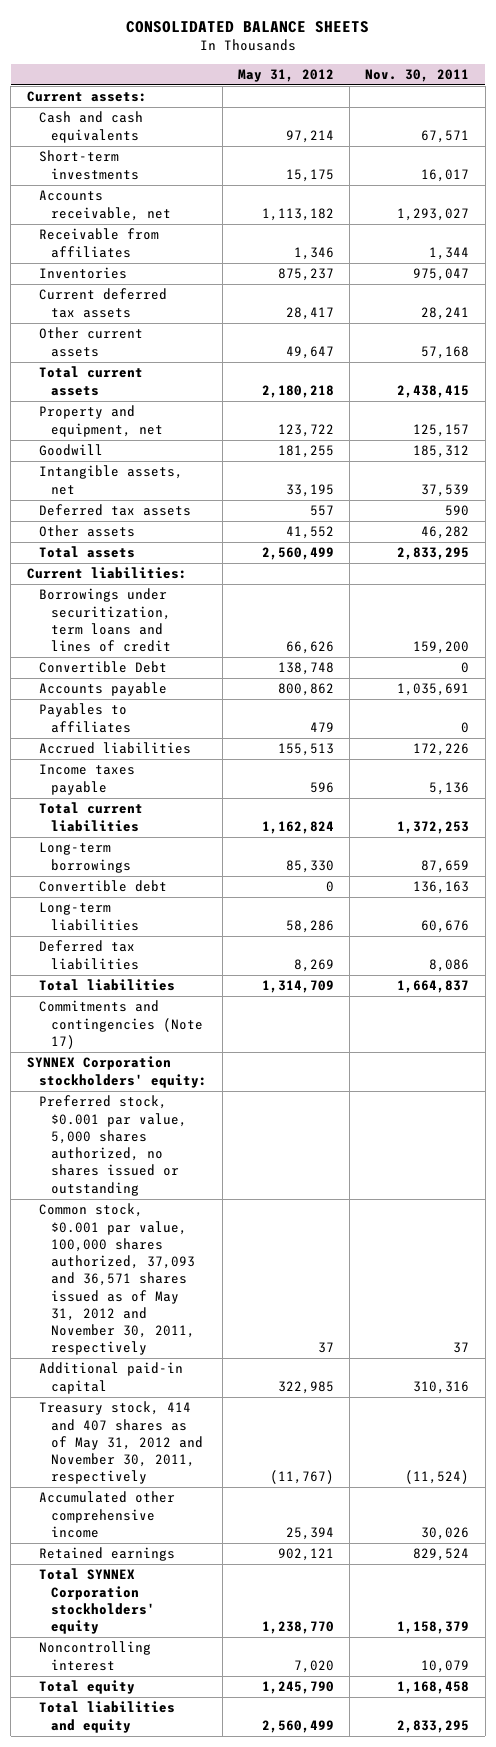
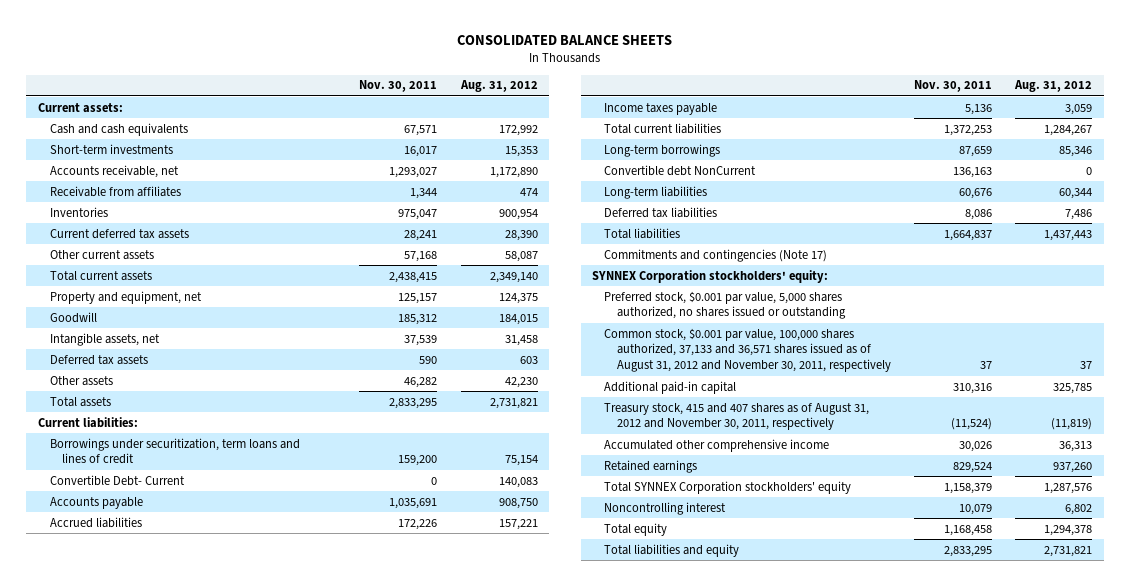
[238,68,335,82] May 31, 2012 -> none
none -> [459,80,538,93] Aug. 31, 2012
[38,661,167,674] Convertible Debt -> [49,474,185,486] Convertible Debt- Current
[38,703,131,733] Payables to affiliates -> none
[38,880,167,893] Convertible debt -> [604,164,757,176] Convertible debt NonCurrent
[38,1203,195,1356] Common stock, $0.001 par value, 100,000 shares authorized, 37,093 and 36,571 shares issued as of May 31, 2012 and November 30, 2011, respectively -> [604,327,891,373] Common stock, $0.001 par value, 100,000 shares authorized, 37,133 and 36,571 shares issued as of August 31, 2012 and November 30, 2011, respectively
[38,1401,203,1485] Treasury stock, 414 and 407 shares as of May 31, 2012 and November 30, 2011, respectively -> [604,402,870,431] Treasury stock, 415 and 407 shares as of August 31, 2012 and November 30, 2011, respectively

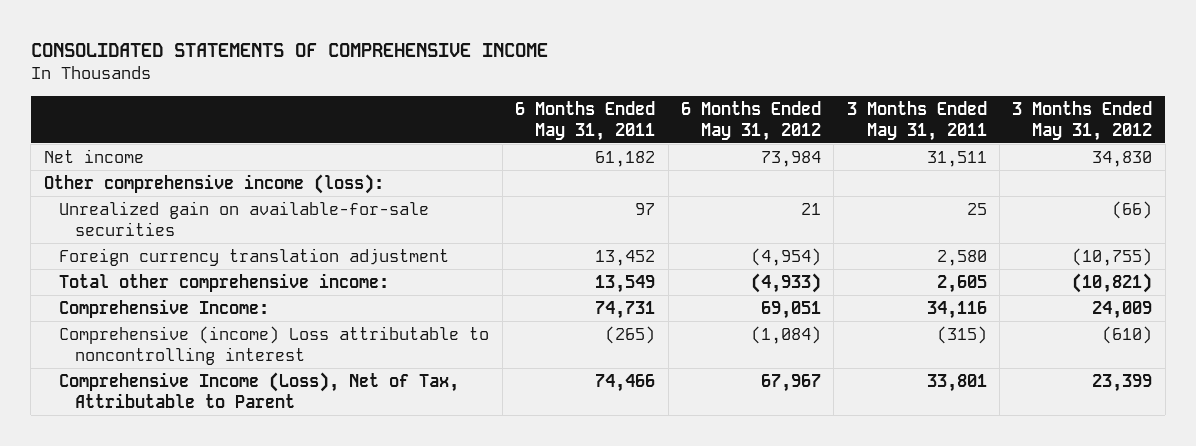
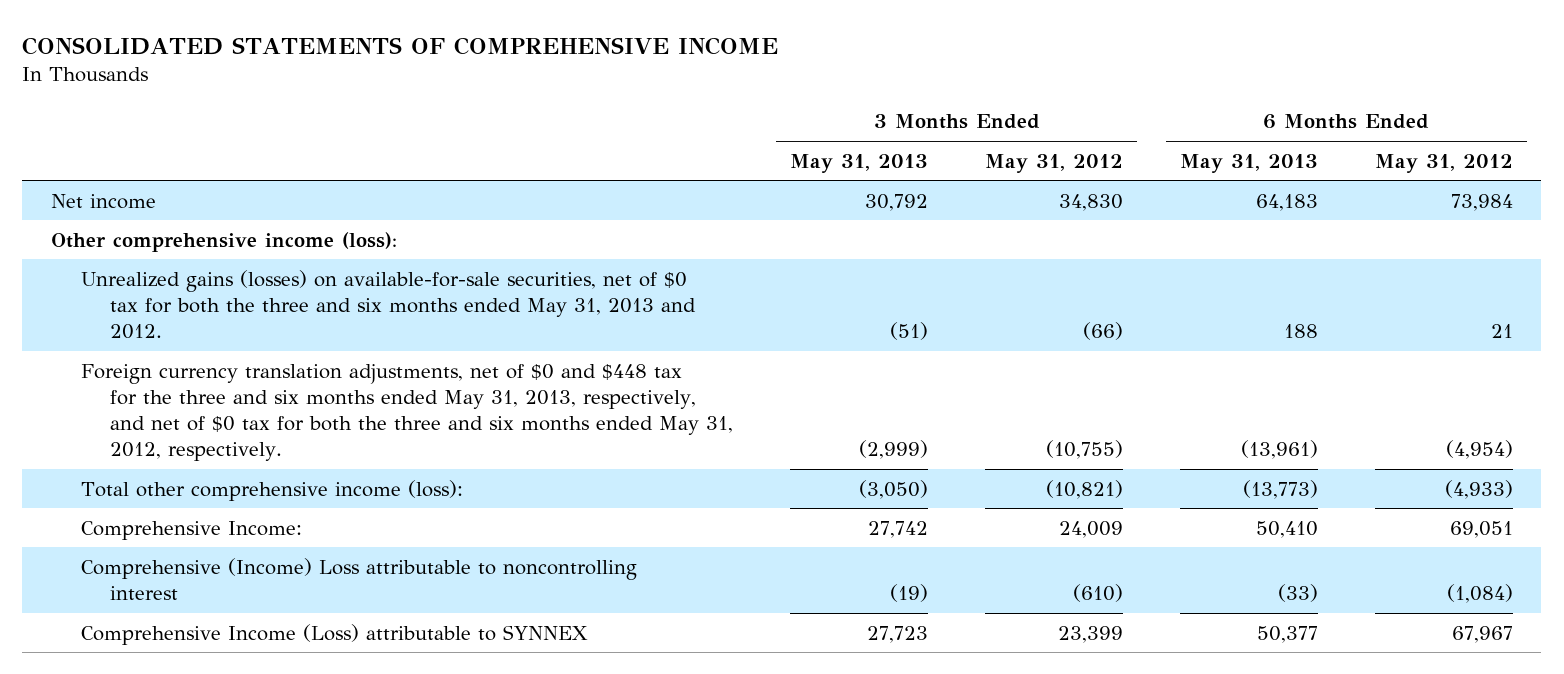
[515,100,656,141] 6 Months Ended May 31, 2011 -> none
[846,100,987,141] 3 Months Ended May 31, 2011 -> none
none -> [790,153,929,173] May 31, 2013
none -> [1180,153,1319,173] May 31, 2013
[59,200,430,236] Unrealized gain on available-for-sale securities -> [80,269,697,340] Unrealized gains (losses) on available-for-sale securities, net of $0 tax for both the three and six months ended May 31, 2013 and 2012.
[59,247,450,266] Foreign currency translation adjustment -> [80,363,734,462] Foreign currency translation adjustments, net of $0 and $448 tax for the three and six months ended May 31, 2013, respectively, and net of $0 tax for both the three and six months ended May 31, 2012, respectively.
[59,272,390,292] Total other comprehensive income: -> [80,479,463,501] Total other comprehensive income (loss):
[59,325,490,365] Comprehensive (income) Loss attributable to noncontrolling interest -> [80,557,637,600] Comprehensive (Income) Loss attributable to noncontrolling interest
[59,371,460,408] Comprehensive Income (Loss), Net of Tax, Attributable to Parent -> [80,623,588,645] Comprehensive Income (Loss) attributable to SYNNEX

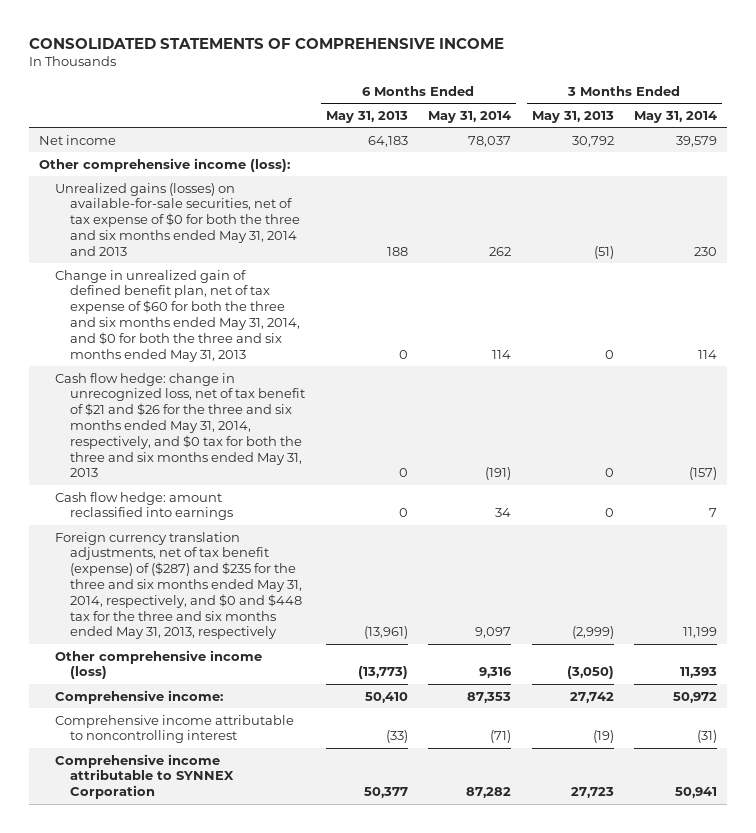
[985,153,1124,173] May 31, 2012 -> none
[1374,153,1513,173] May 31, 2012 -> none
none -> [428,110,512,123] May 31, 2014
none -> [634,110,718,123] May 31, 2014
[80,269,697,340] Unrealized gains (losses) on available-for-sale securities, net of $0 tax for both the three and six months ended May 31, 2013 and 2012. -> [54,182,301,256] Unrealized gains (losses) on available-for-sale securities, net of tax expense of $0 for both the three and six months ended May 31, 2014 and 2013
none -> [54,269,301,362] Change in unrealized gain of defined benefit plan, net of tax expense of $60 for both the three and six months ended May 31, 2014, and $0 for both the three and six months ended May 31, 2013
none -> [54,372,306,478] Cash flow hedge: change in unrecognized loss, net of tax benefit of $21 and $26 for the three and six months ended May 31, 2014, respectively, and $0 tax for both the three and six months ended May 31, 2013
none -> [54,491,234,521] Cash flow hedge: amount reclassified into earnings
[80,363,734,462] Foreign currency translation adjustments, net of $0 and $448 tax for the three and six months ended May 31, 2013, respectively, and net of $0 tax for both the three and six months ended May 31, 2012, respectively. -> [54,531,303,640] Foreign currency translation adjustments, net of tax benefit (expense) of ($287) and $235 for the three and six months ended May 31, 2014, respectively, and $0 and $448 tax for the three and six months ended May 31, 2013, respectively
[80,479,463,501] Total other comprehensive income (loss): -> [54,649,262,680] Other comprehensive income (loss)
[80,520,302,540] Comprehensive Income: -> [54,689,223,704] Comprehensive income:
[80,557,637,600] Comprehensive (Income) Loss attributable to noncontrolling interest -> [54,714,294,744] Comprehensive income attributable to noncontrolling interest
[80,623,588,645] Comprehensive Income (Loss) attributable to SYNNEX -> [54,753,235,800] Comprehensive income attributable to SYNNEX Corporation

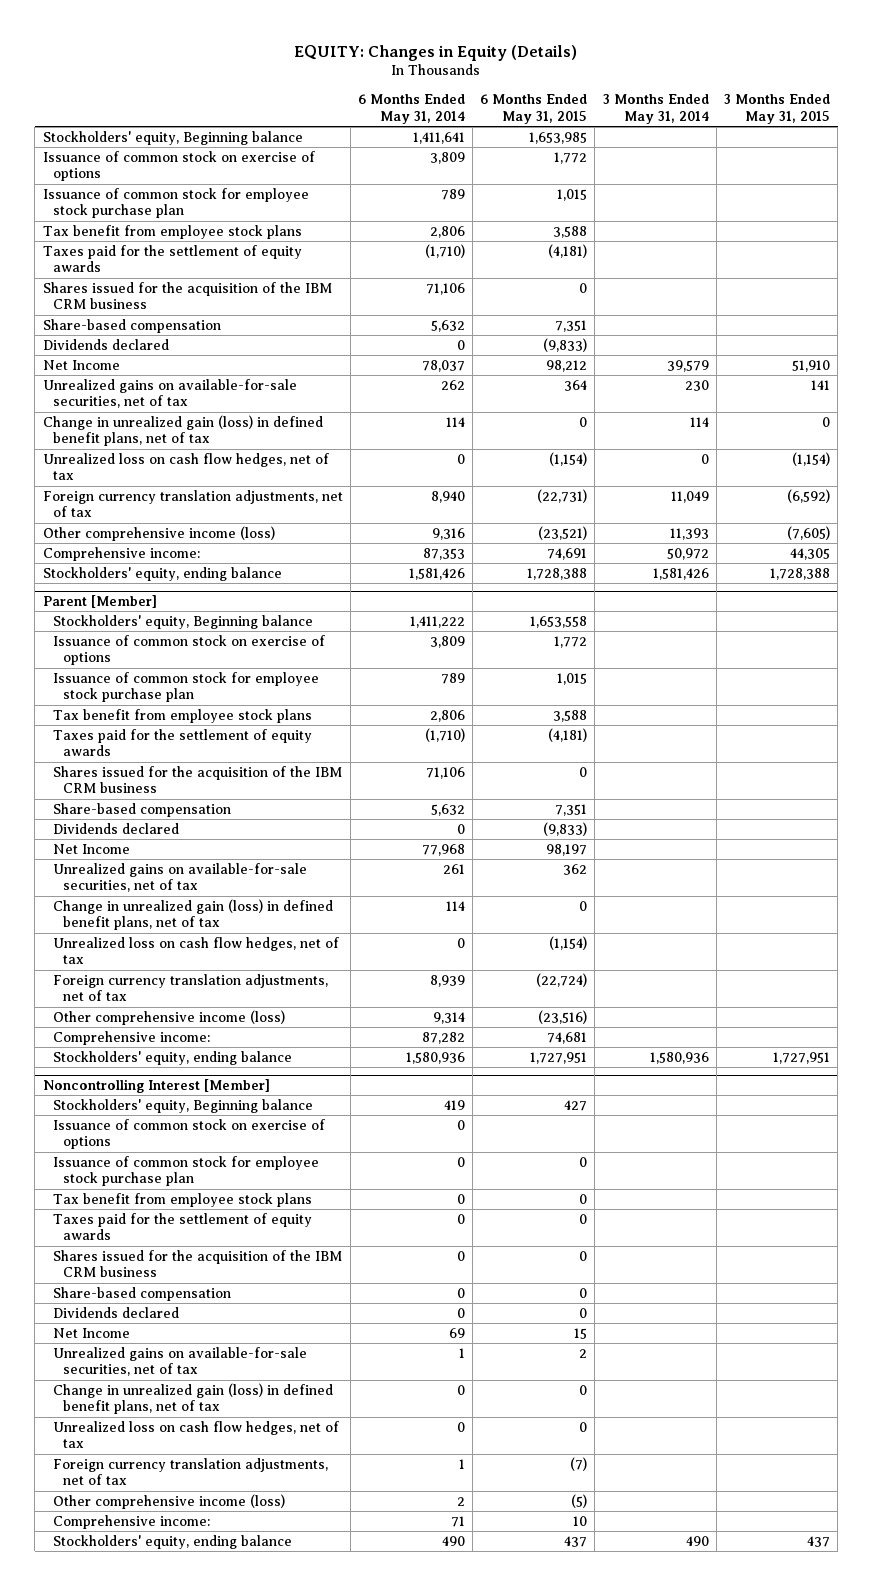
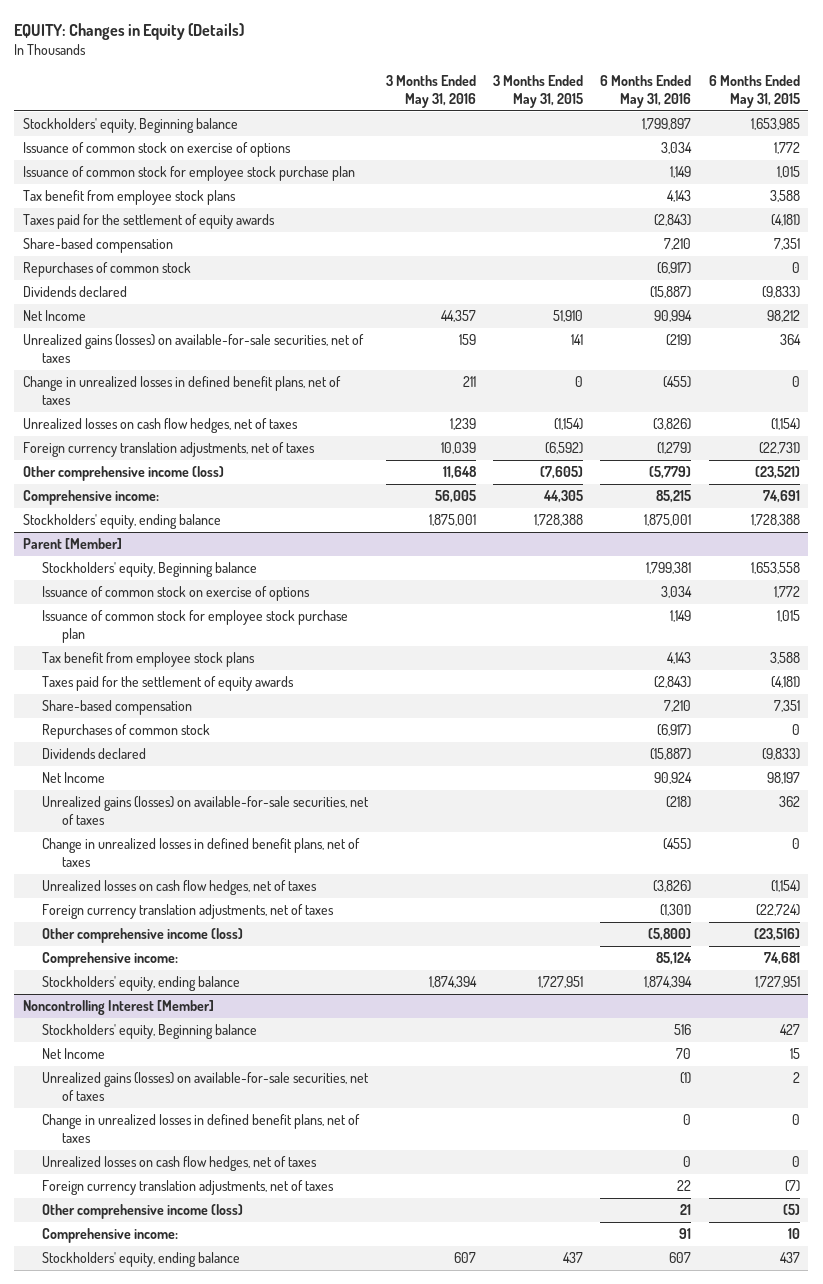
[357,94,465,124] 6 Months Ended May 31, 2014 -> none
[602,94,709,124] 3 Months Ended May 31, 2014 -> none
none -> [385,75,476,108] 3 Months Ended May 31, 2016
none -> [600,75,692,108] 6 Months Ended May 31, 2016
[42,281,332,310] Shares issued for the acquisition of the IBM CRM business -> none
none -> [23,262,192,278] Repurchases of common stock
[42,378,297,409] Unrealized gains on available-for-sale securities, net of tax -> [23,334,365,363] Unrealized gains (losses) on available-for-sale securities, net of taxes
[42,414,323,447] Change in unrealized gain (loss) in defined benefit plans, net of tax -> [23,376,342,405] Change in unrealized losses in defined benefit plans, net of taxes
[42,452,329,481] Unrealized loss on cash flow hedges, net of tax -> [23,418,299,434] Unrealized losses on cash flow hedges, net of taxes
[42,489,343,518] Foreign currency translation adjustments, net of tax -> [23,442,316,458] Foreign currency translation adjustments, net of taxes
[52,765,342,794] Shares issued for the acquisition of the IBM CRM business -> none
none -> [42,724,211,740] Repurchases of common stock
[52,862,307,893] Unrealized gains on available-for-sale securities, net of tax -> [42,796,370,825] Unrealized gains (losses) on available-for-sale securities, net of taxes
[52,898,333,931] Change in unrealized gain (loss) in defined benefit plans, net of tax -> [42,838,361,867] Change in unrealized losses in defined benefit plans, net of taxes
[52,936,339,965] Unrealized loss on cash flow hedges, net of tax -> [42,880,318,896] Unrealized losses on cash flow hedges, net of taxes
[52,973,328,1002] Foreign currency translation adjustments, net of tax -> [42,904,335,920] Foreign currency translation adjustments, net of taxes
[52,1118,325,1150] Issuance of common stock on exercise of options -> none
[52,1155,319,1187] Issuance of common stock for employee stock purchase plan -> none
[52,1192,312,1207] Tax benefit from employee stock plans -> none
[52,1212,312,1241] Taxes paid for the settlement of equity awards -> none
[52,1249,342,1278] Shares issued for the acquisition of the IBM CRM business -> none
[52,1286,231,1301] Share-based compensation -> none
[52,1306,179,1318] Dividends declared -> none
[52,1346,307,1377] Unrealized gains on available-for-sale securities, net of tax -> [42,1072,370,1101] Unrealized gains (losses) on available-for-sale securities, net of taxes
[52,1382,333,1415] Change in unrealized gain (loss) in defined benefit plans, net of tax -> [42,1114,361,1143] Change in unrealized losses in defined benefit plans, net of taxes
[52,1420,339,1449] Unrealized loss on cash flow hedges, net of tax -> [42,1156,318,1172] Unrealized losses on cash flow hedges, net of taxes
[52,1457,328,1486] Foreign currency translation adjustments, net of tax -> [42,1180,335,1196] Foreign currency translation adjustments, net of taxes

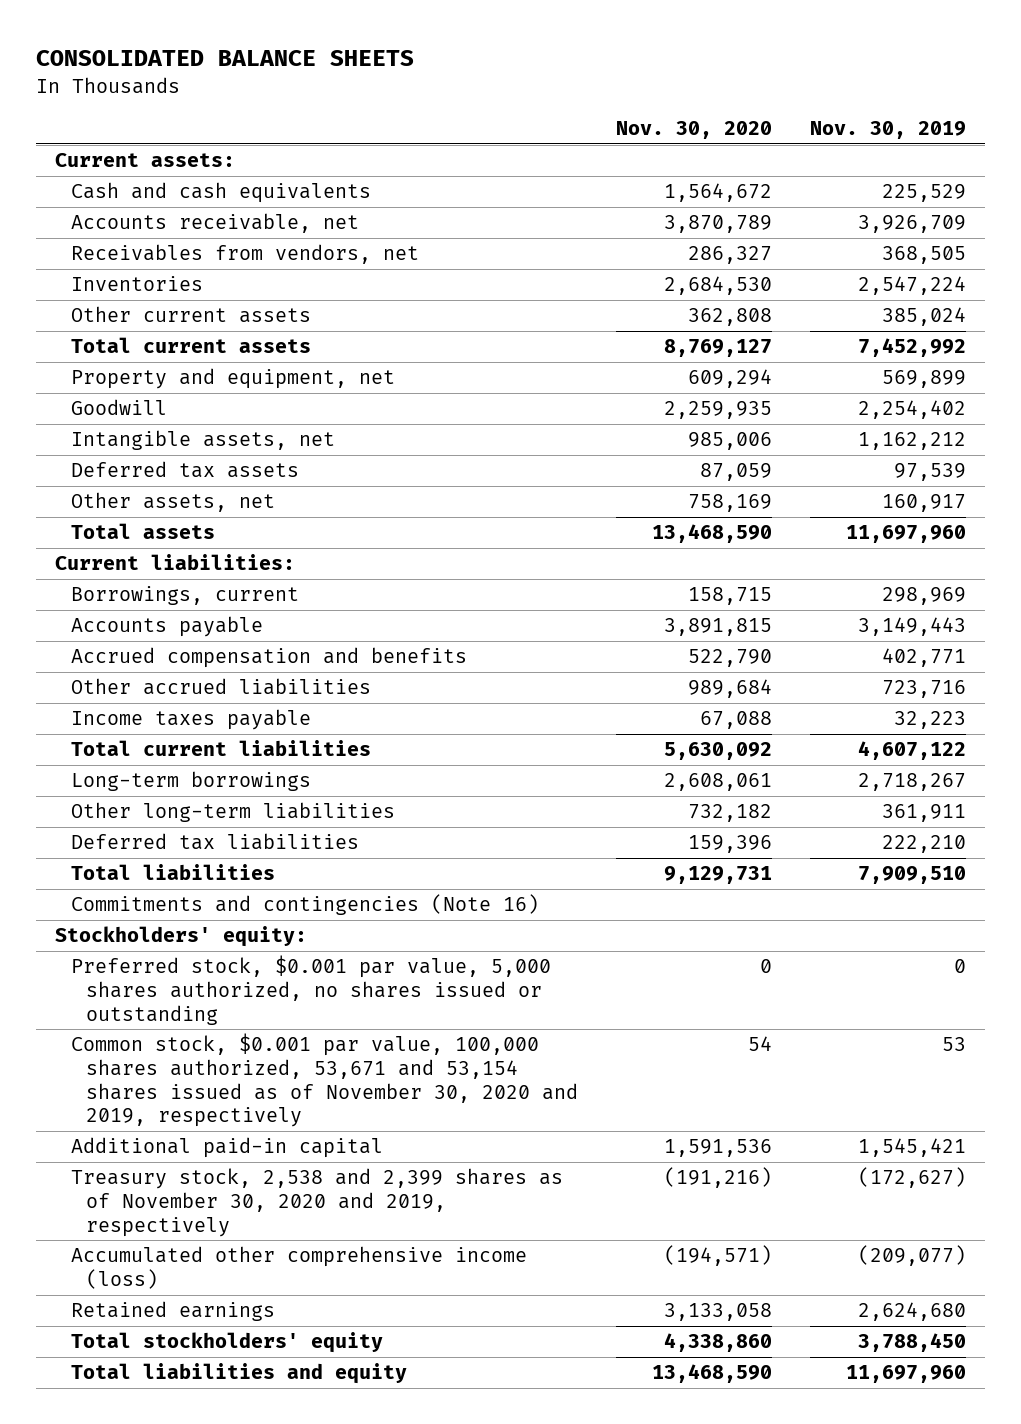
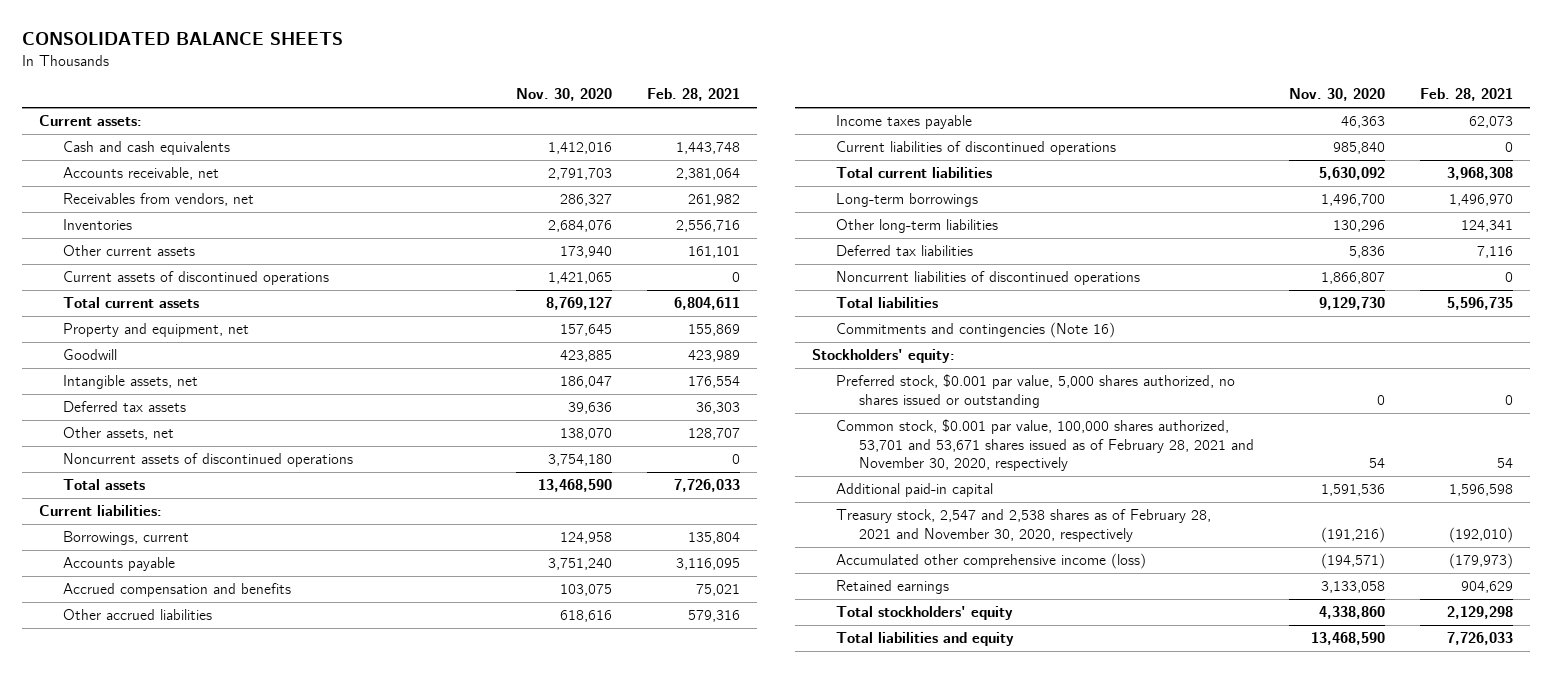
[810,120,967,139] Nov. 30, 2019 -> none
none -> [646,88,740,102] Feb. 28, 2021
[664,183,773,203] 1,564,672 -> [548,142,613,155] 1,412,016
[664,215,773,234] 3,870,789 -> [548,168,613,181] 2,791,703
[664,276,773,296] 2,684,530 -> [548,220,613,233] 2,684,076
[688,308,773,327] 362,808 -> [560,246,613,259] 173,940
none -> [62,271,329,286] Current assets of discontinued operations
[688,369,773,389] 609,294 -> [560,324,613,337] 157,645
[664,401,773,420] 2,259,935 -> [560,350,613,363] 423,885
[688,432,773,451] 985,006 -> [560,376,613,389] 186,047
[700,463,773,482] 87,059 -> [568,402,613,415] 39,636
[688,494,773,513] 758,169 -> [560,428,613,441] 138,070
none -> [62,453,353,468] Noncurrent assets of discontinued operations
[688,587,773,606] 158,715 -> [560,532,613,545] 124,958
[664,618,773,637] 3,891,815 -> [548,558,613,571] 3,751,240
[688,649,773,668] 522,790 -> [560,584,613,597] 103,075
[688,679,773,699] 989,684 -> [560,610,613,623] 618,616
[700,711,773,730] 67,088 -> [1341,116,1386,129] 46,363
none -> [835,141,1116,156] Current liabilities of discontinued operations
[664,773,773,792] 2,608,061 -> [1321,194,1386,207] 1,496,700
[688,804,773,823] 732,182 -> [1333,220,1386,233] 130,296
[688,835,773,854] 159,396 -> [1349,246,1386,259] 5,836
none -> [835,271,1140,286] Noncurrent liabilities of discontinued operations
[664,866,773,885] 9,129,731 -> [1319,297,1386,311] 9,129,730
[70,1033,579,1128] Common stock, $0.001 par value, 100,000 shares authorized, 53,671 and 53,154 shares issued as of November 30, 2020 and 2019, respectively -> [835,419,1255,472] Common stock, $0.001 par value, 100,000 shares authorized, 53,701 and 53,671 shares issued as of February 28, 2021 and November 30, 2020, respectively
[70,1168,563,1237] Treasury stock, 2,538 and 2,399 shares as of November 30, 2020 and 2019, respectively -> [835,509,1211,542] Treasury stock, 2,547 and 2,538 shares as of February 28, 2021 and November 30, 2020, respectively

